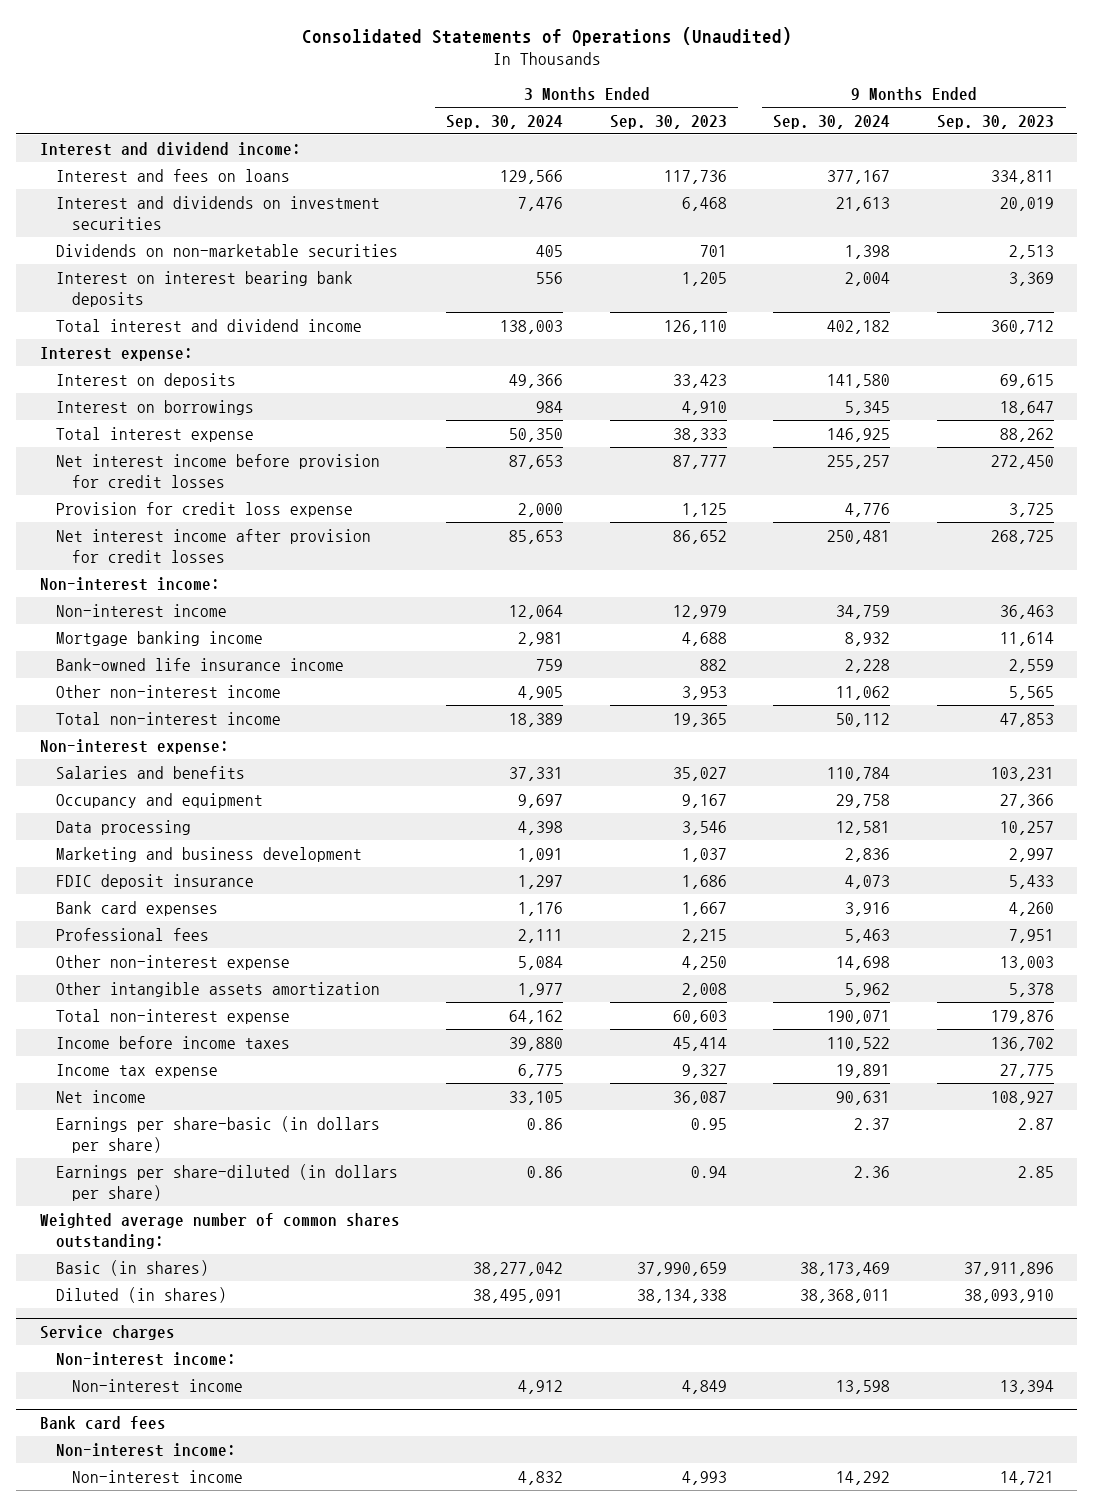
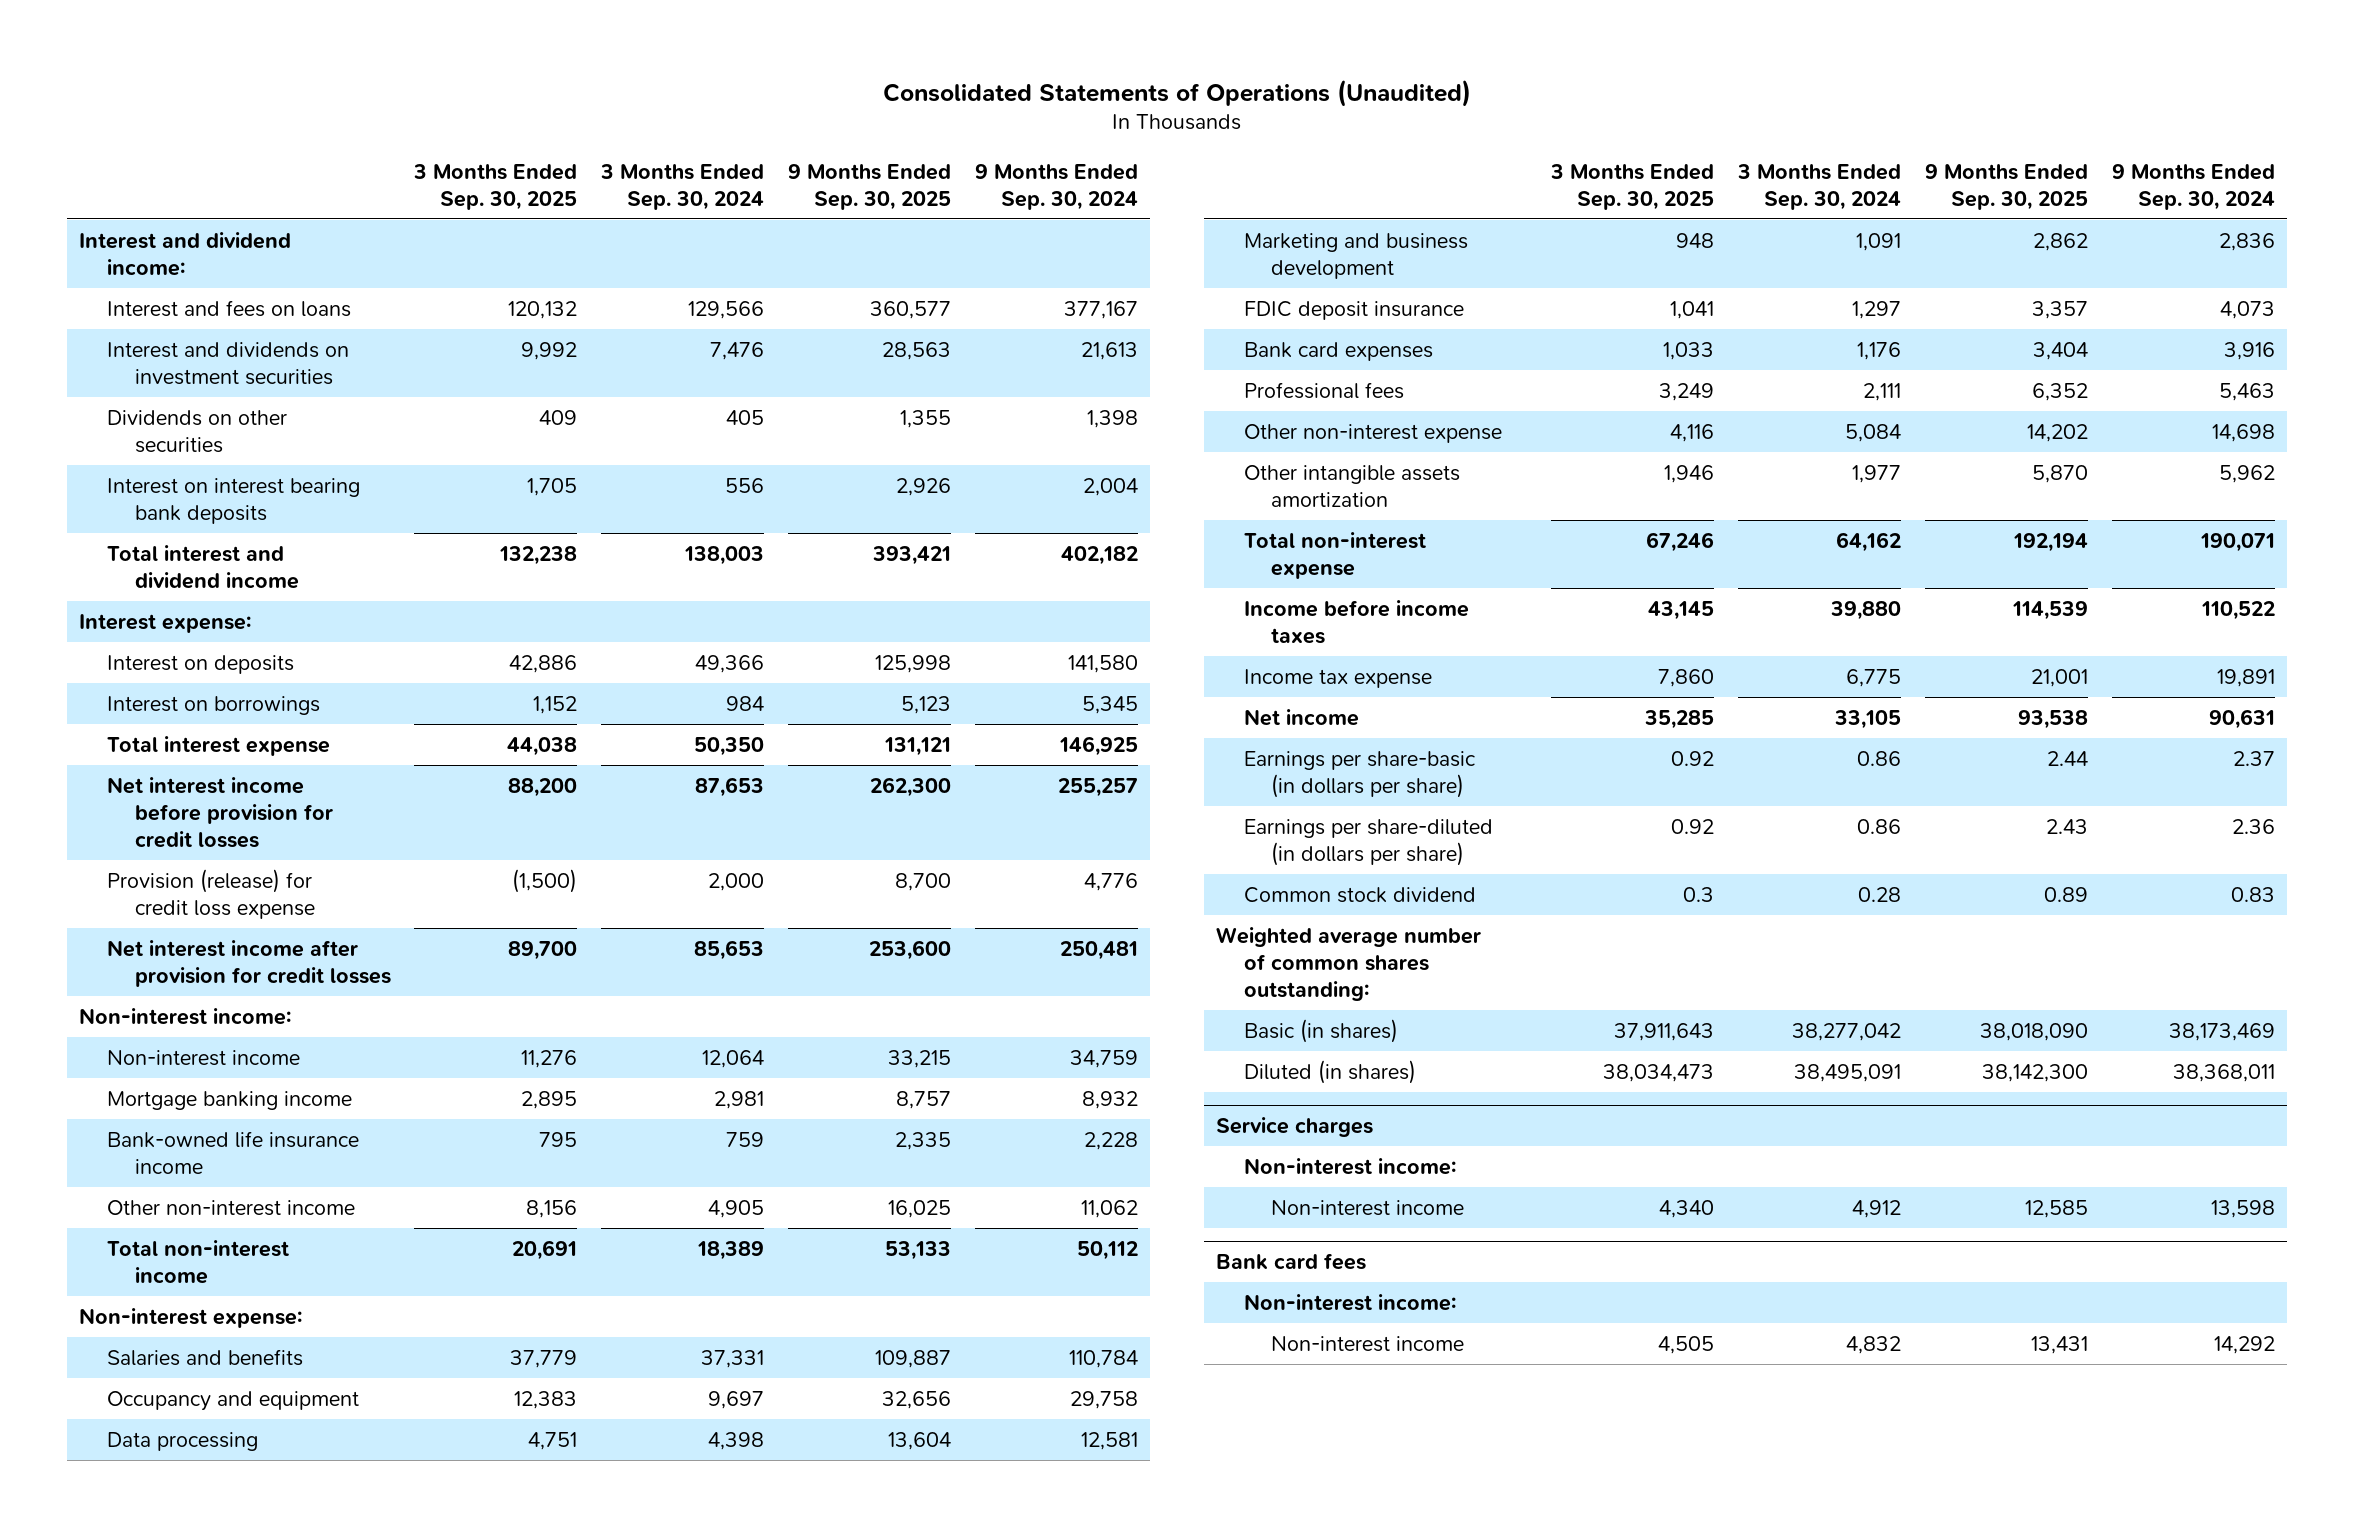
[609,114,727,129] Sep. 30, 2023 -> none
[937,114,1055,129] Sep. 30, 2023 -> none
none -> [413,163,578,210] 3 Months Ended Sep. 30, 2025
none -> [788,163,952,210] 9 Months Ended Sep. 30, 2025
[55,243,398,257] Dividends on non-marketable securities -> [106,409,287,453] Dividends on other securities
[55,501,353,517] Provision for credit loss expense -> [106,868,315,919] Provision (release) for credit loss expense
none -> [1243,886,1476,903] Common stock dividend

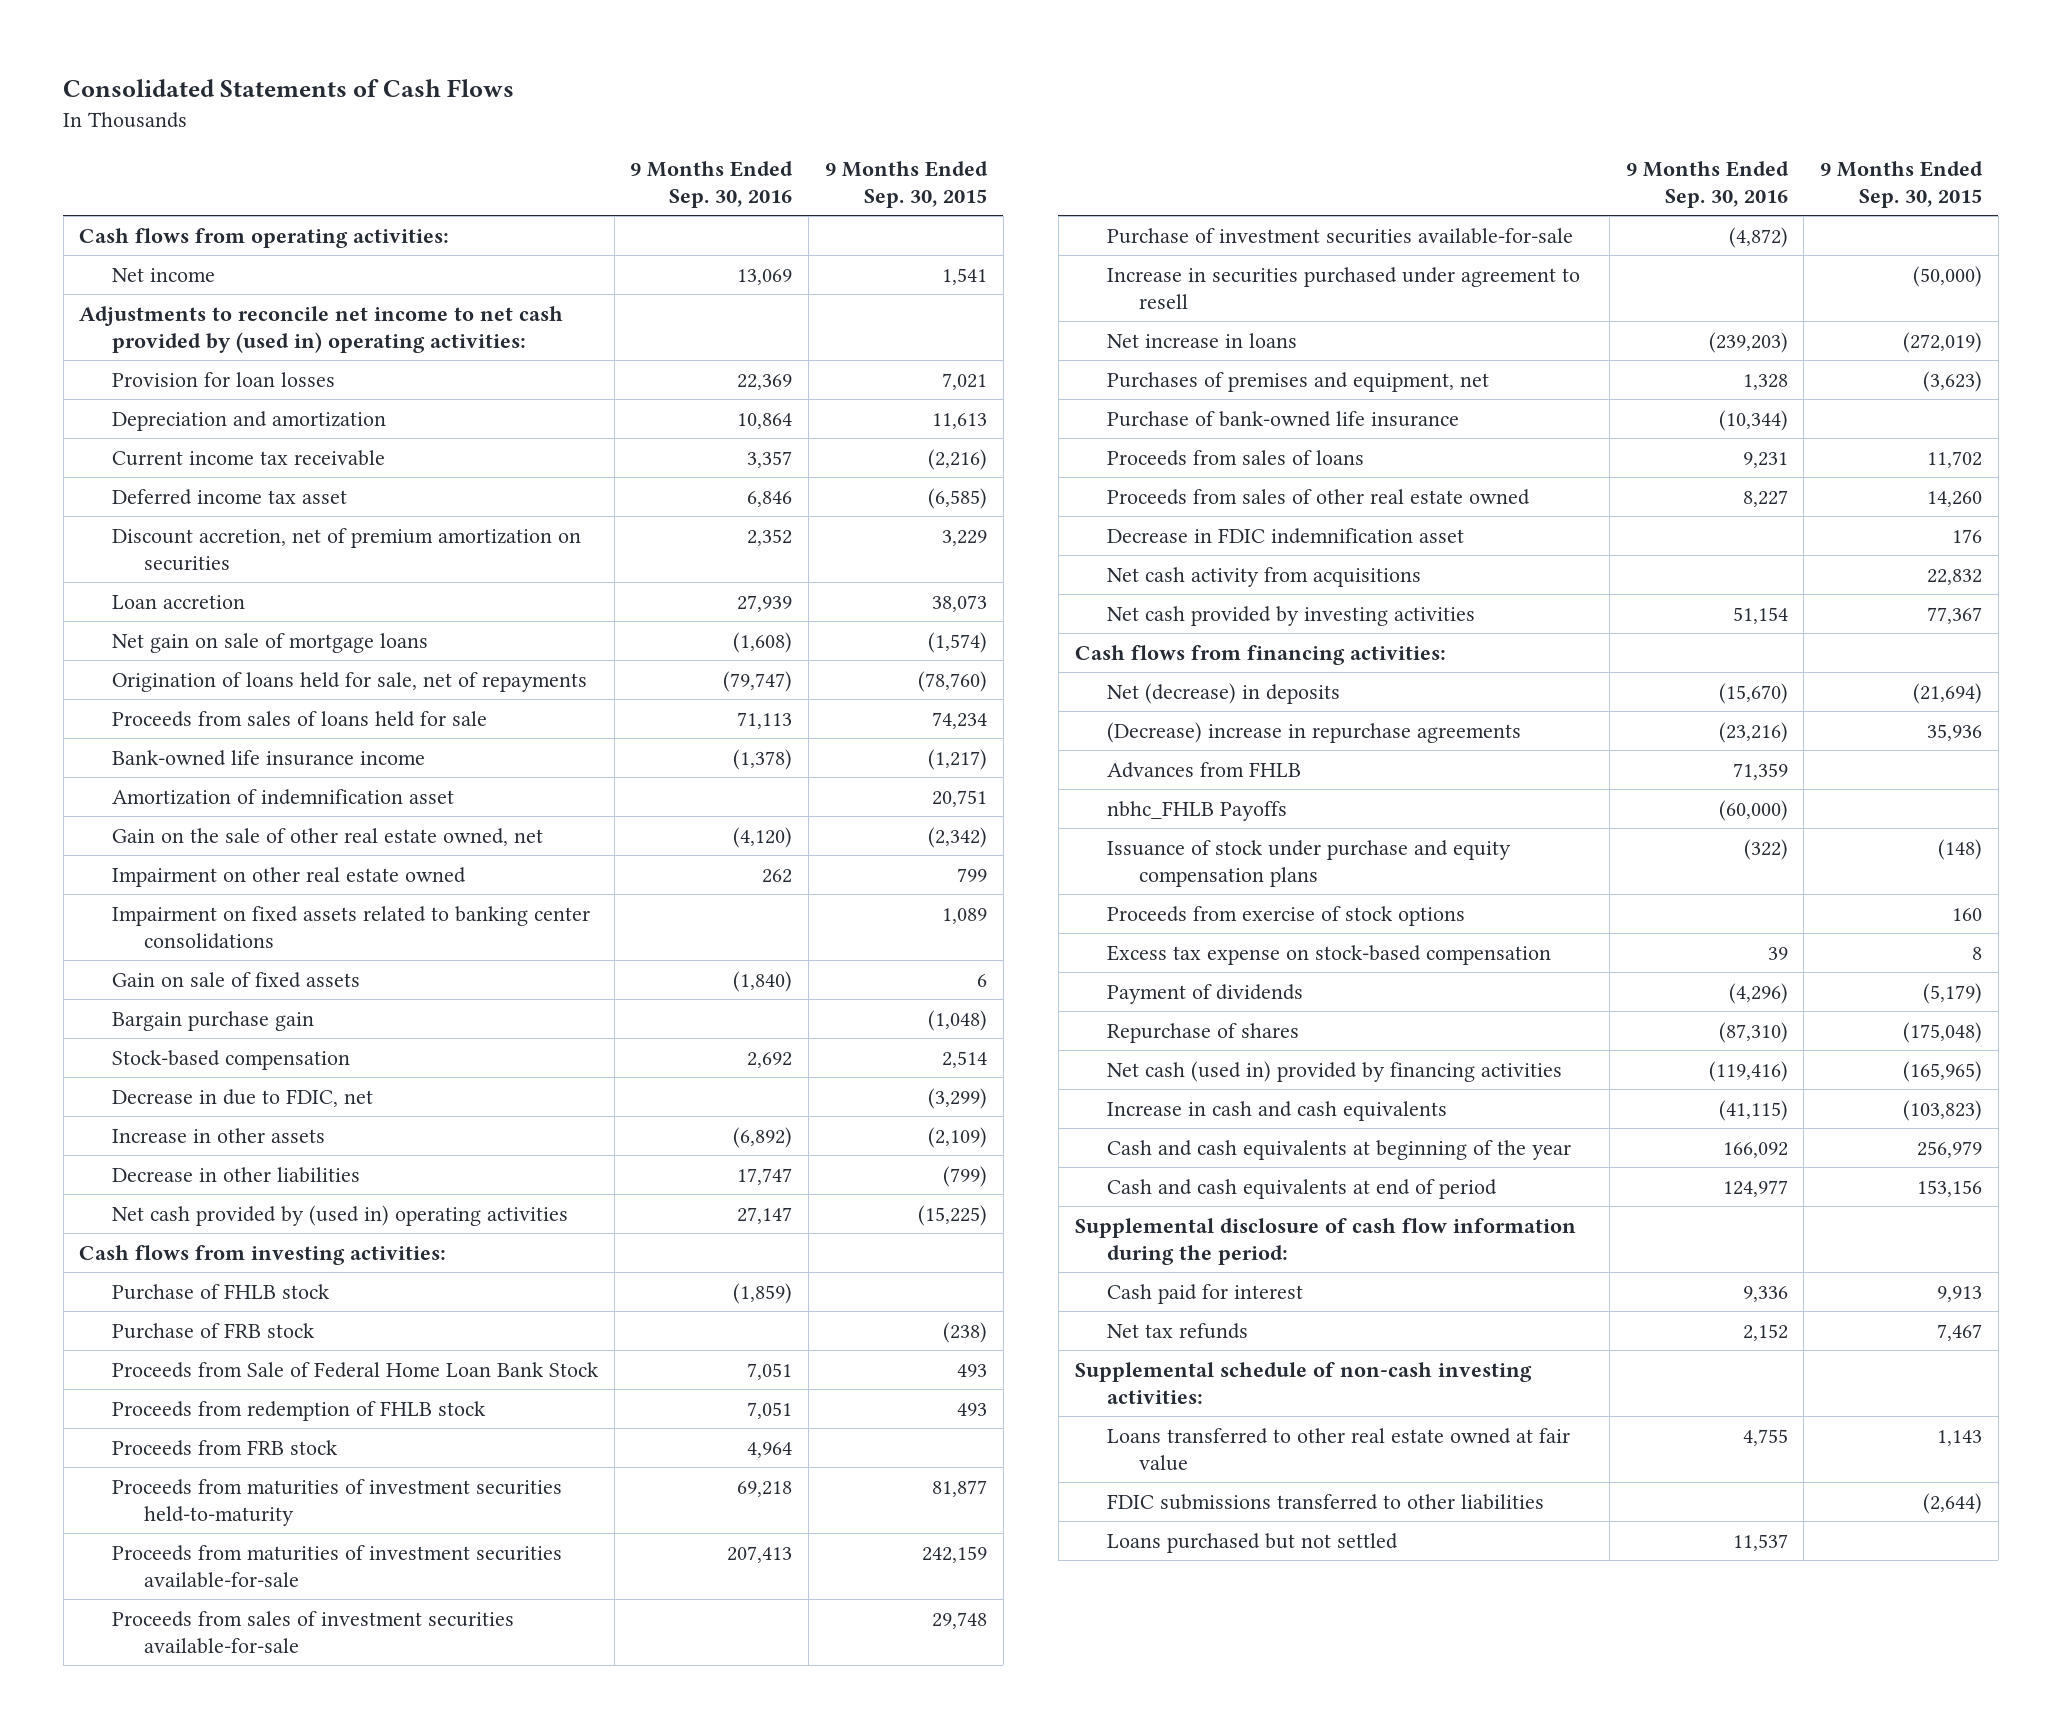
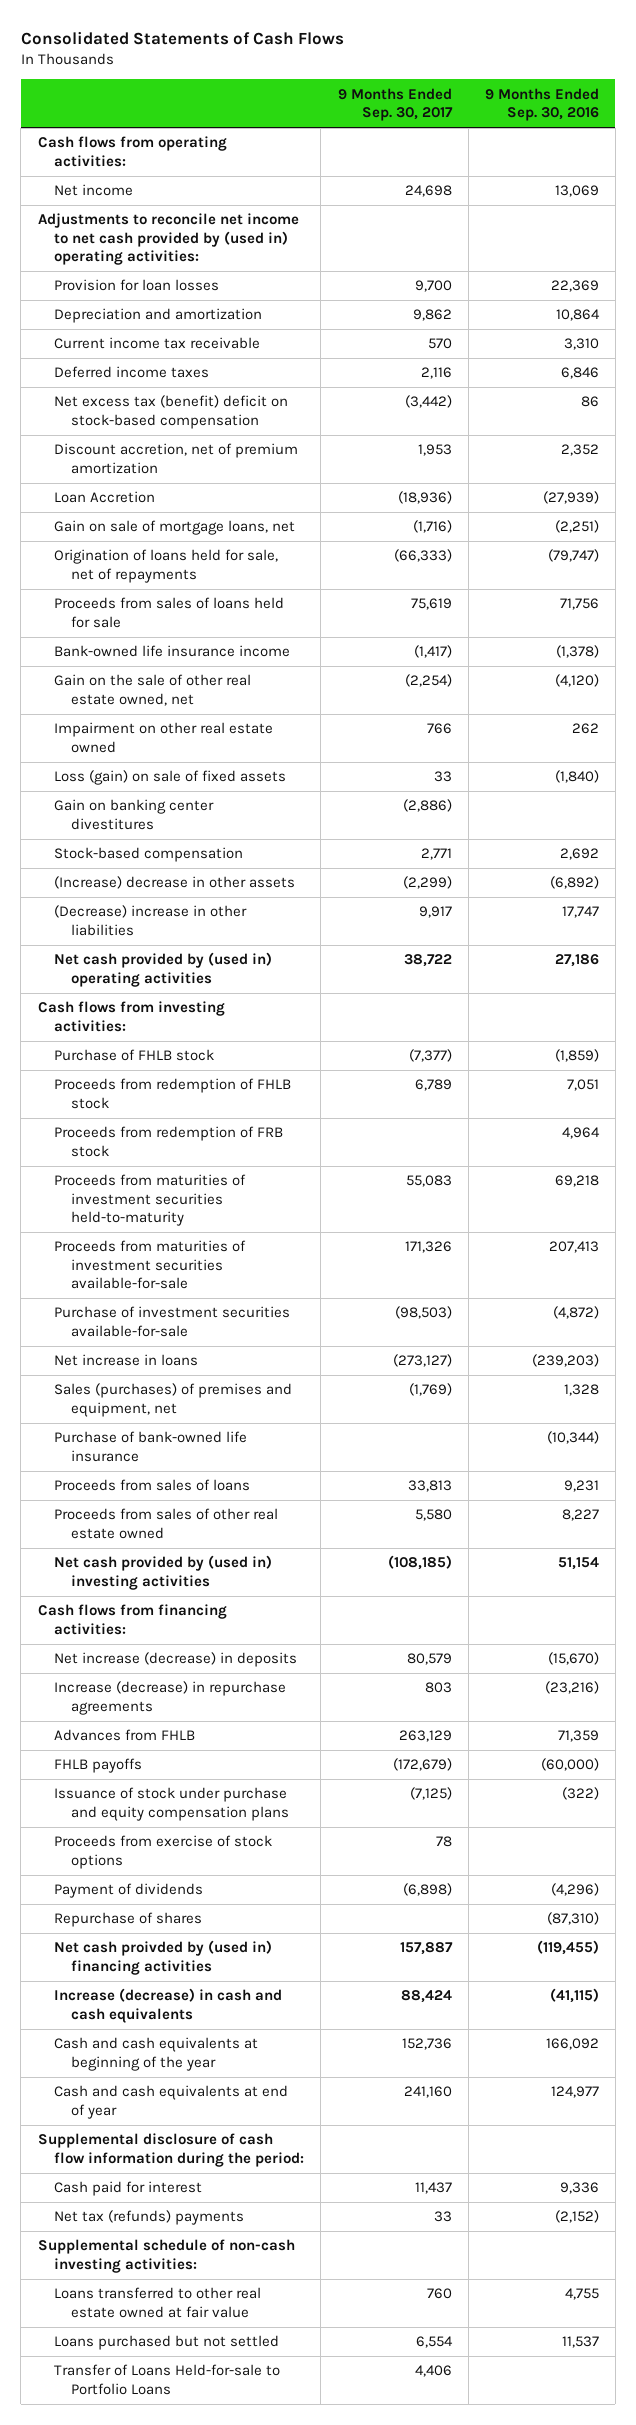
[825,160,989,209] 9 Months Ended Sep. 30, 2015 -> none
none -> [337,87,453,122] 9 Months Ended Sep. 30, 2017
[747,450,793,468] 3,357 -> [563,338,599,351] 3,310
[111,488,347,505] Deferred income tax asset -> [54,366,210,379] Deferred income taxes
none -> [54,395,289,429] Net excess tax (benefit) deficit on stock-based compensation
[111,527,581,572] Discount accretion, net of premium amortization on securities -> [54,443,299,474] Discount accretion, net of premium amortization
[111,594,245,609] Loan accretion -> [54,491,156,504] Loan Accretion
[737,594,793,612] 27,939 -> [542,491,599,505] (27,939)
[111,632,428,653] Net gain on sale of mortgage loans -> [54,520,296,536] Gain on sale of mortgage loans, net
[733,631,793,653] (1,608) -> [554,520,599,534] (2,251)
[737,711,793,729] 71,113 -> [559,598,599,611] 71,756
[111,788,454,805] Amortization of indemnification asset -> none
[111,905,590,950] Impairment on fixed assets related to banking center consolidations -> none
[111,1010,314,1031] Bargain purchase gain -> none
[111,971,360,988] Gain on sale of fixed assets -> [54,770,287,786] Loss (gain) on sale of fixed assets
none -> [54,799,215,830] Gain on banking center divestitures
[111,1088,373,1107] Decrease in due to FDIC, net -> none
[111,1127,325,1143] Increase in other assets -> [54,876,296,890] (Increase) decrease in other assets
[111,1166,360,1183] Decrease in other liabilities -> [54,905,248,936] (Decrease) increase in other liabilities
[737,1206,793,1224] 27,147 -> [554,954,599,968] 27,186
[111,1322,315,1339] Purchase of FRB stock -> none
[111,1361,599,1378] Proceeds from Sale of Federal Home Loan Bank Stock -> none
[111,1439,338,1456] Proceeds from FRB stock -> [54,1126,284,1157] Proceeds from redemption of FRB stock
[111,1610,514,1655] Proceeds from sales of investment securities available-for-sale -> none
[1107,266,1581,310] Increase in securities purchased under agreement to resell -> none
[1107,371,1490,392] Purchases of premises and equipment, net -> [54,1383,293,1417] Sales (purchases) of premises and equipment, net
[1107,527,1465,544] Decrease in FDIC indemnification asset -> none
[1107,566,1422,587] Net cash activity from acquisitions -> none
[1107,605,1476,626] Net cash provided by investing activities -> [54,1555,273,1590] Net cash provided by (used in) investing activities
[1107,682,1341,704] Net (decrease) in deposits -> [54,1652,298,1668] Net increase (decrease) in deposits
[1107,721,1522,743] (Decrease) increase in repurchase agreements -> [54,1681,287,1715] Increase (decrease) in repurchase agreements
[1107,800,1288,821] nbhc_FHLB Payoffs -> [54,1758,143,1774] FHLB payoffs
[1107,944,1552,965] Excess tax expense on stock-based compensation -> none
[1107,1060,1563,1082] Net cash (used in) provided by financing activities -> [54,1940,273,1975] Net cash proivded by (used in) financing activities
[1708,1060,1788,1082] (119,416) -> [536,1940,599,1956] (119,455)
[1107,1100,1448,1121] Increase in cash and cash equivalents -> [54,1988,283,2023] Increase (decrease) in cash and cash equivalents
[1107,1178,1498,1199] Cash and cash equivalents at end of period -> [54,2085,289,2119] Cash and cash equivalents at end of year
[1107,1322,1249,1339] Net tax refunds -> [54,2210,245,2226] Net tax (refunds) payments
[1742,1323,1788,1341] 2,152 -> [554,2210,599,2224] (2,152)
[1107,1493,1545,1510] FDIC submissions transferred to other liabilities -> none
none -> [54,2364,281,2395] Transfer of Loans Held-for-sale to Portfolio Loans

